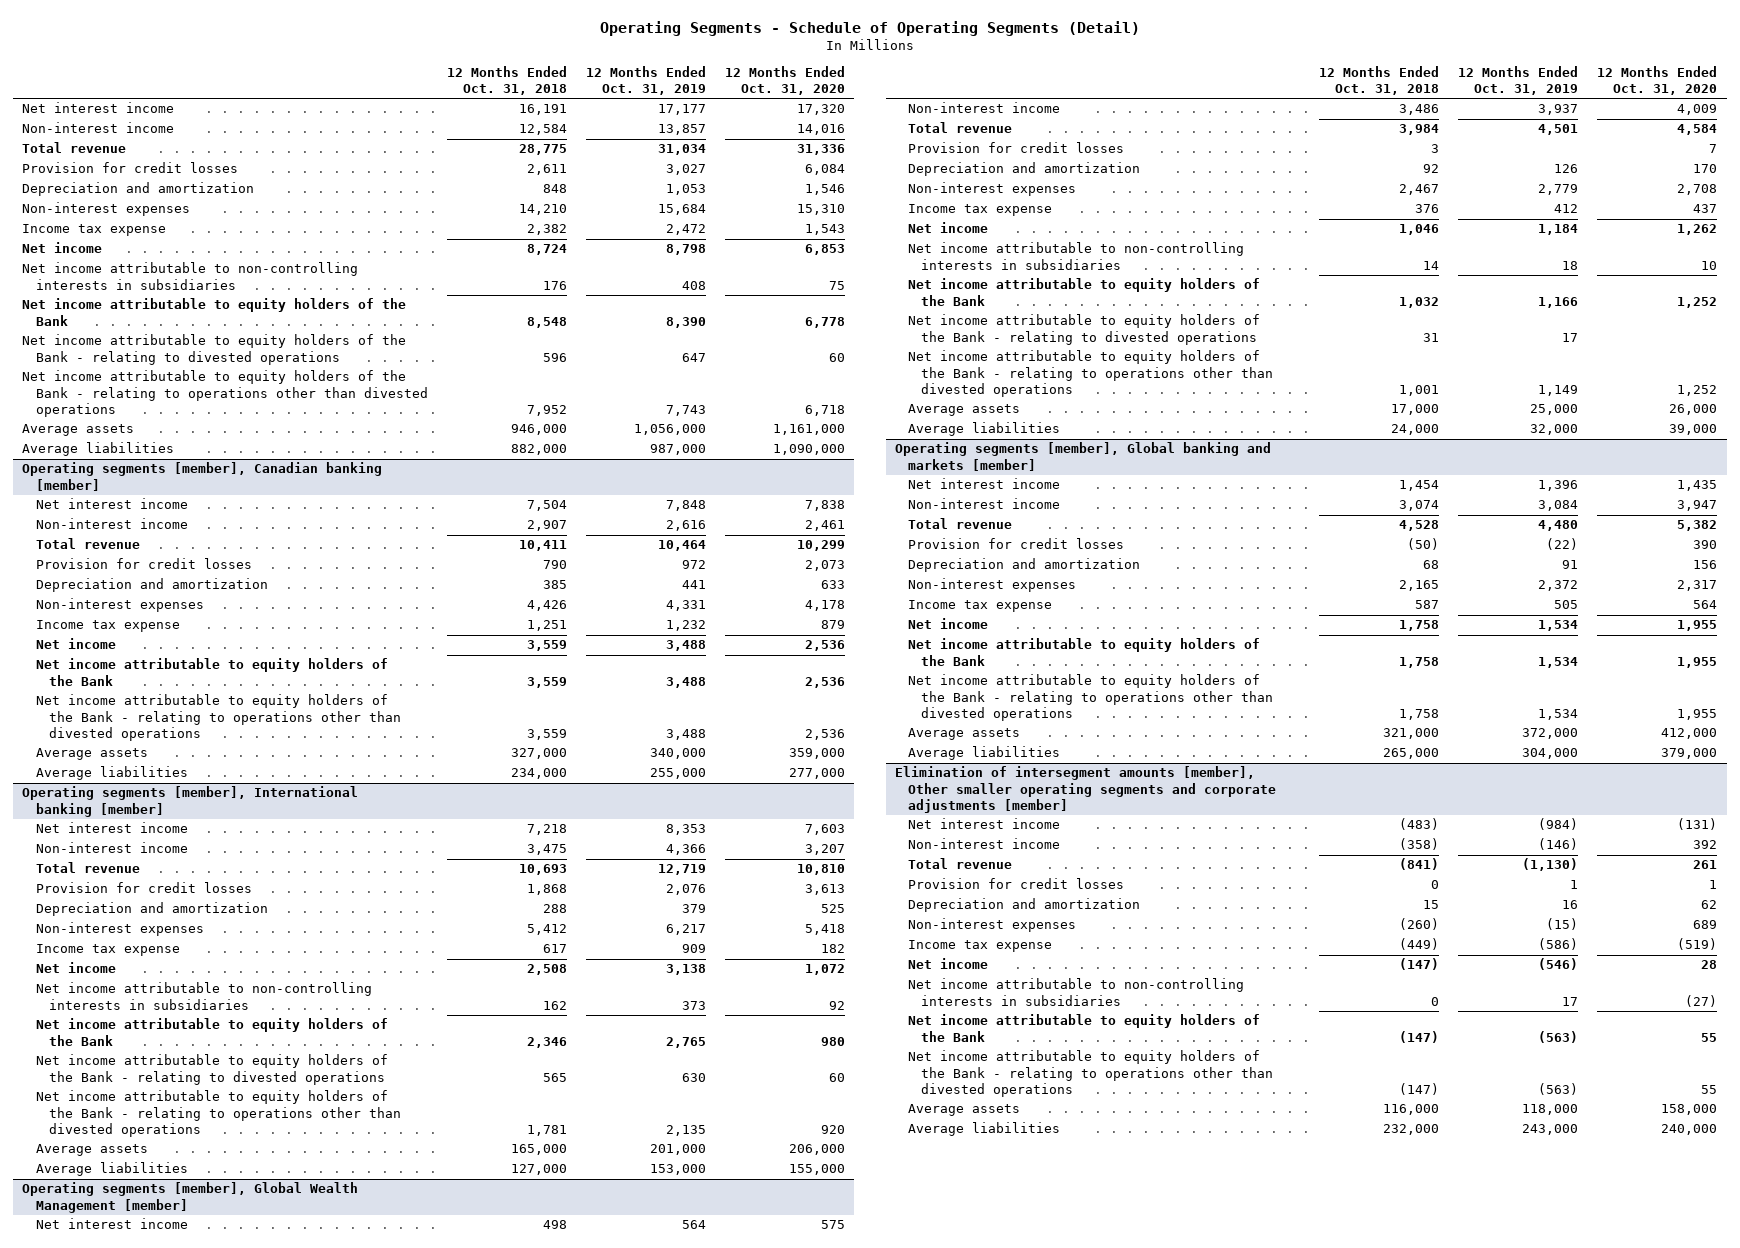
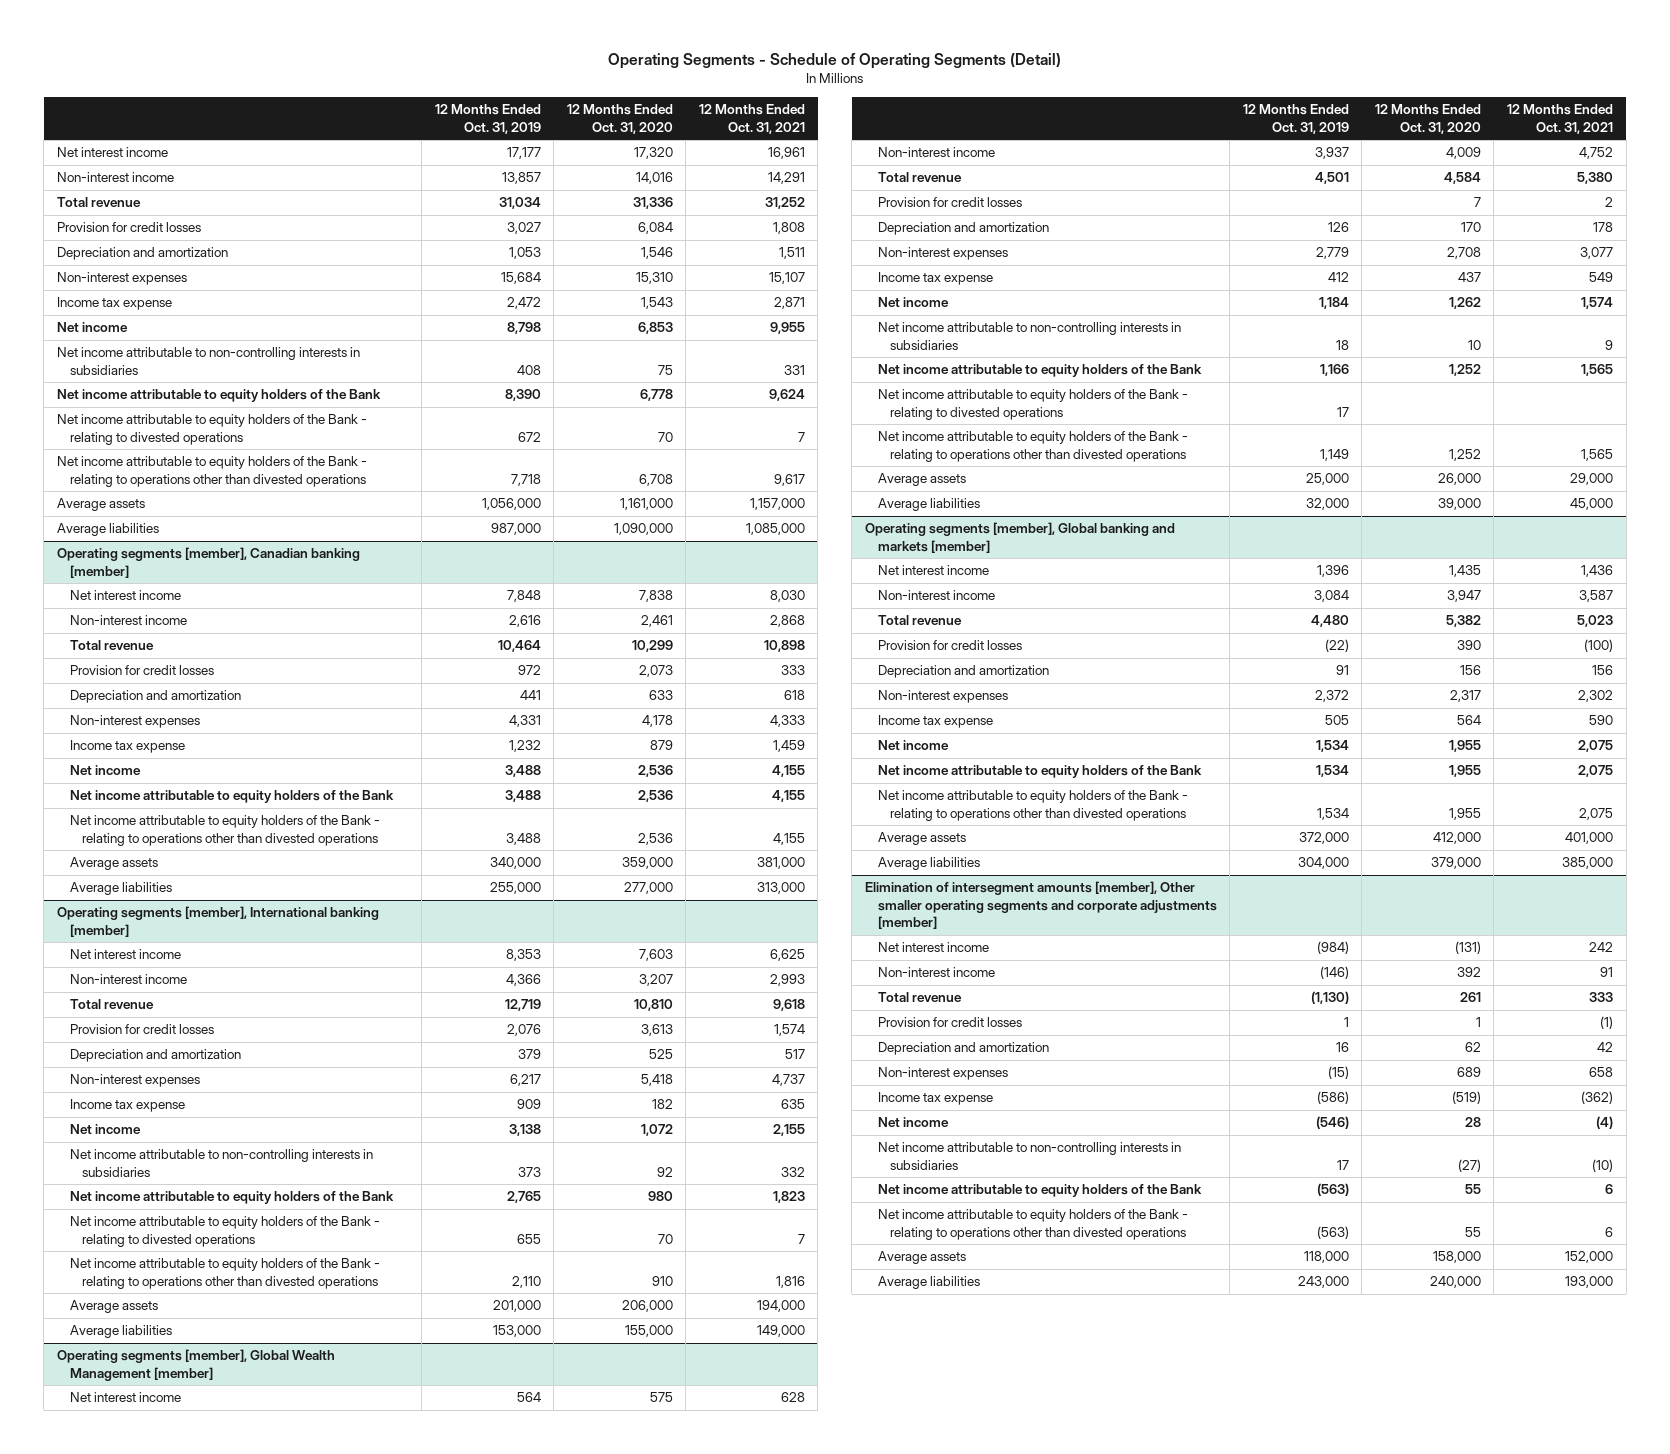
[446,65,567,95] 12 Months Ended Oct. 31, 2018 -> none
none -> [698,104,805,134] 12 Months Ended Oct. 31, 2021
[681,352,706,362] 647 -> [517,431,541,442] 672
[828,352,845,362] 60 -> [657,431,673,442] 70
[665,404,706,416] 7,743 -> [510,473,541,486] 7,718
[804,404,845,416] 6,718 -> [638,473,673,486] 6,708
[681,1072,706,1082] 630 -> [516,1233,541,1244] 655
[828,1072,845,1082] 60 -> [657,1233,673,1244] 70
[665,1124,706,1136] 2,135 -> [511,1275,541,1288] 2,110
[820,1124,845,1134] 920 -> [651,1275,673,1286] 910

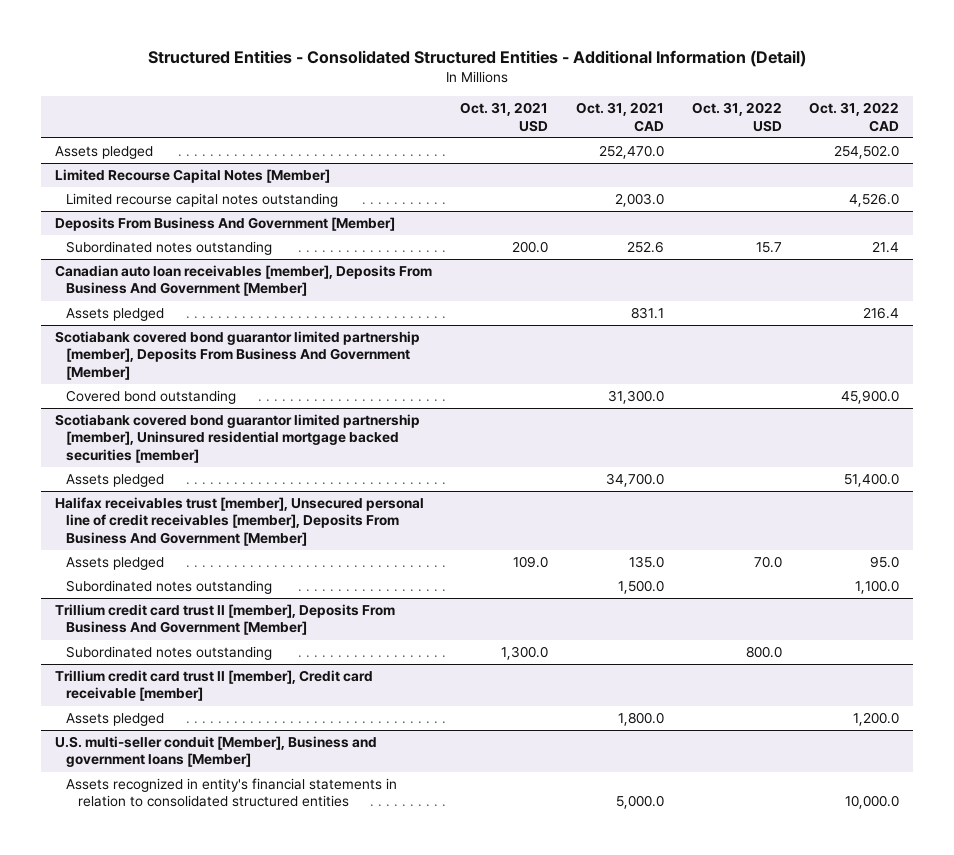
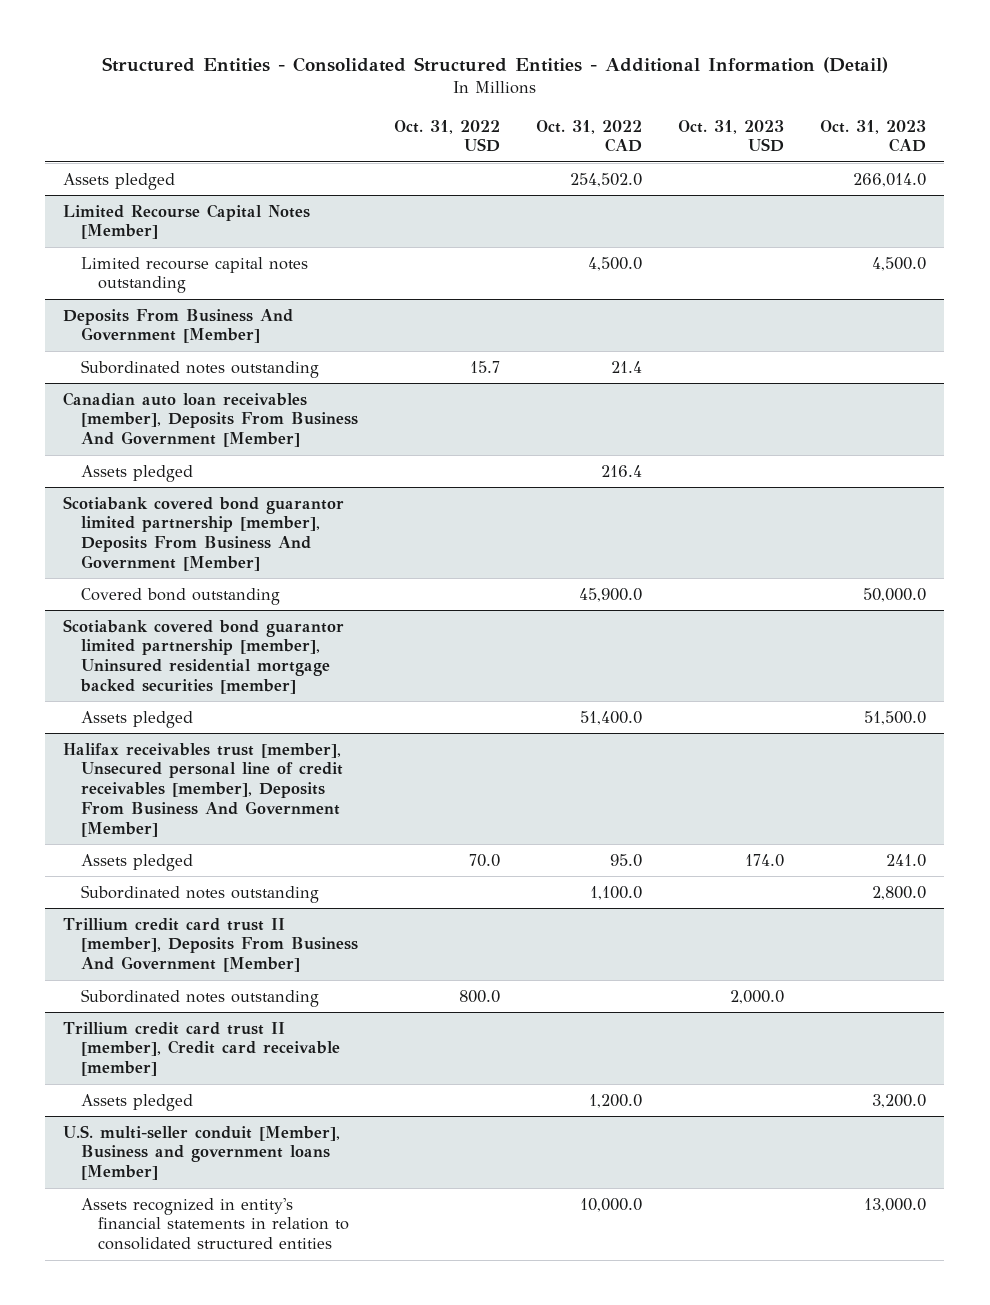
[459,102,548,132] Oct. 31, 2021 USD -> none
[575,102,664,132] Oct. 31, 2021 CAD -> none
none -> [678,119,785,153] Oct. 31, 2023 USD
none -> [820,119,927,153] Oct. 31, 2023 CAD
[849,193,900,208] 4,526.0 -> [587,256,642,271] 4,500.0

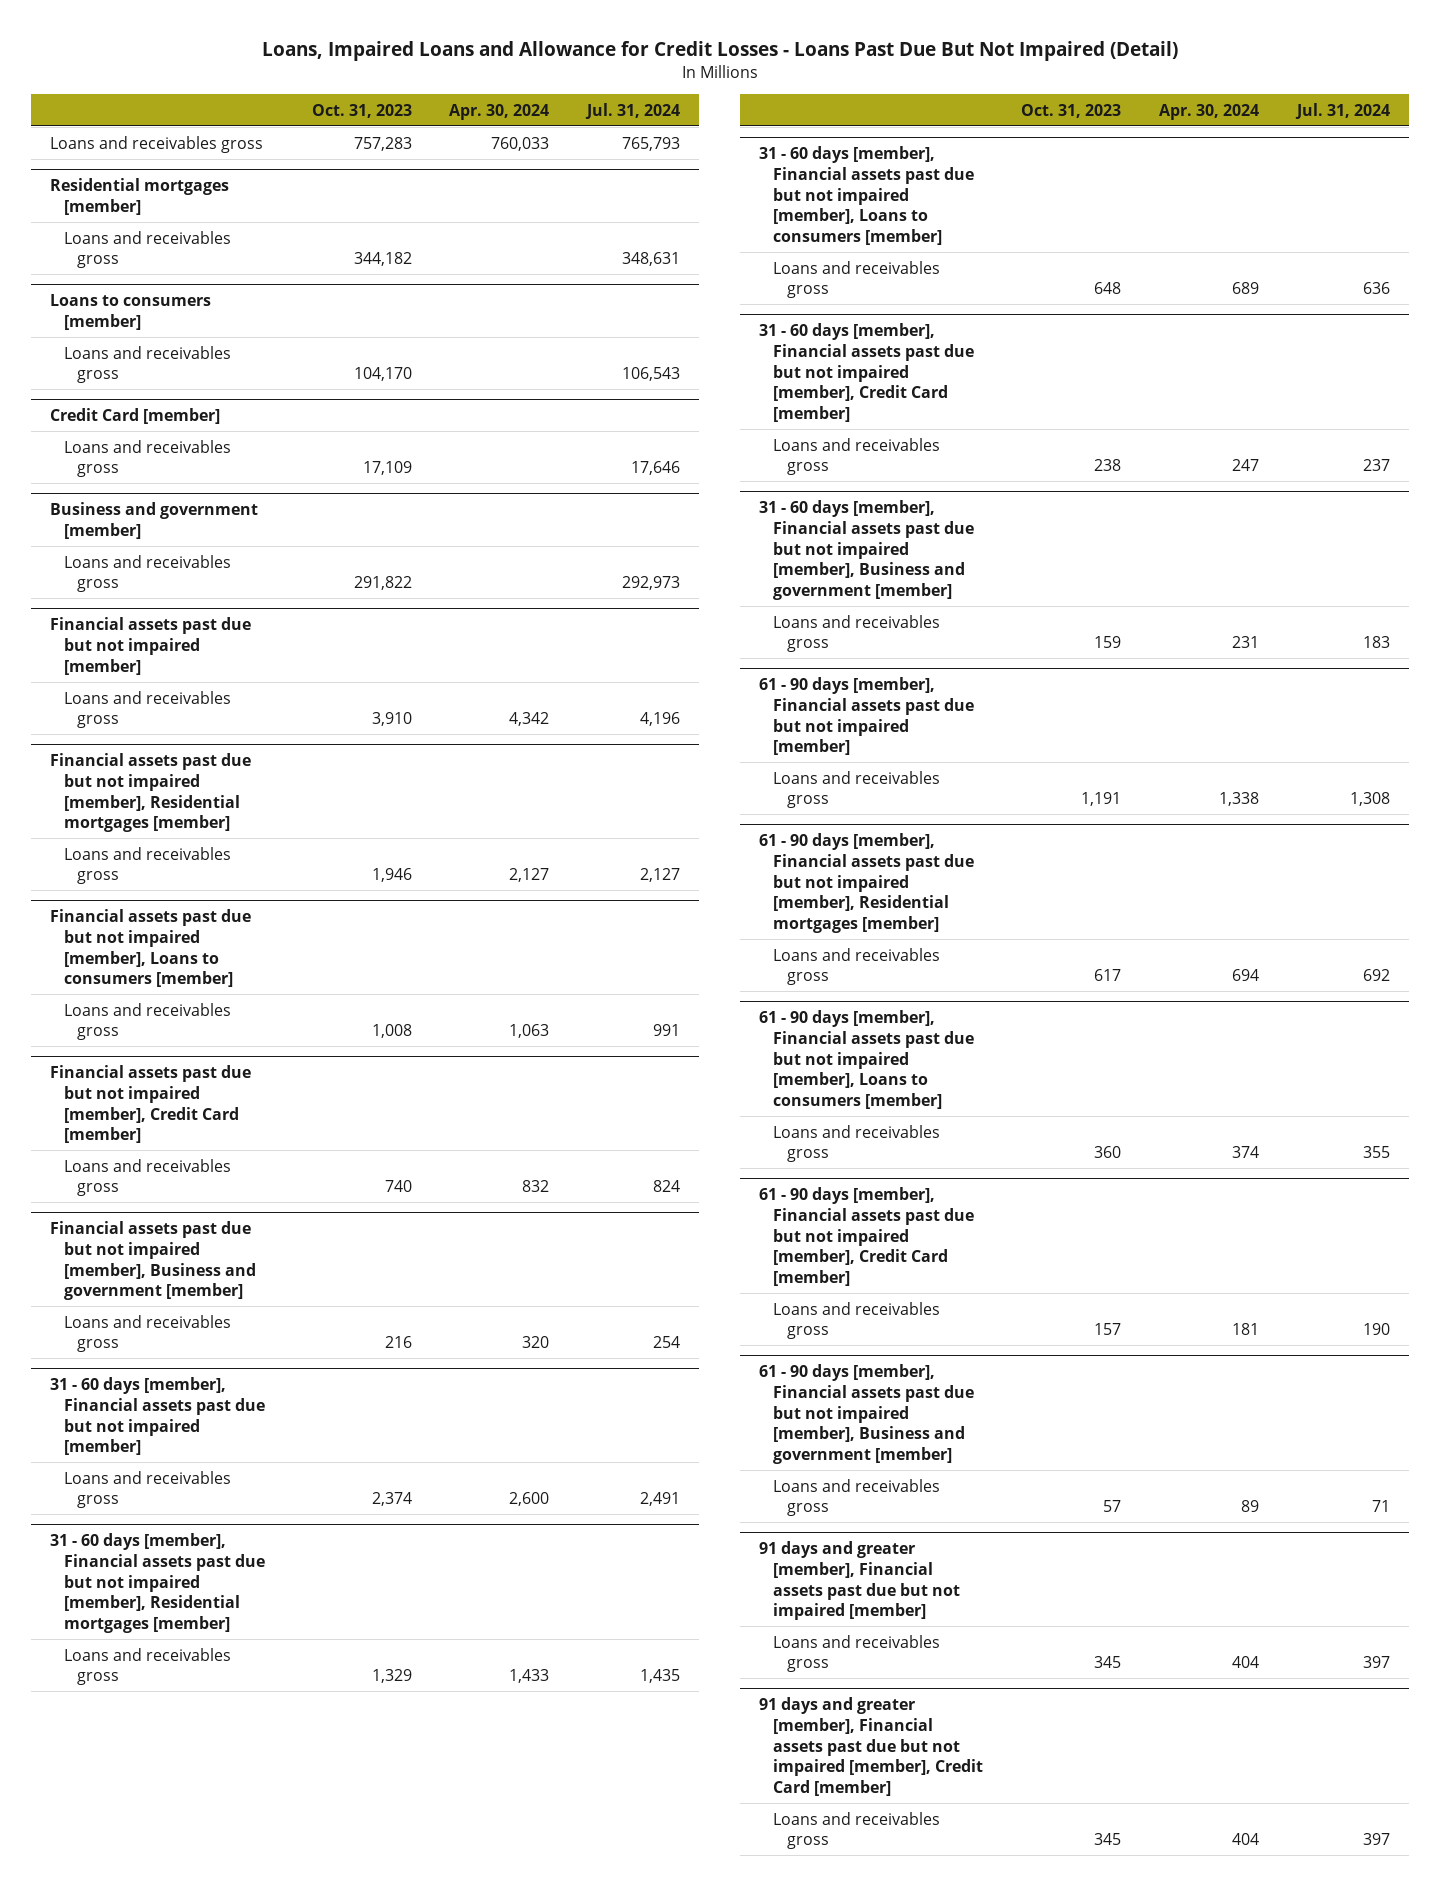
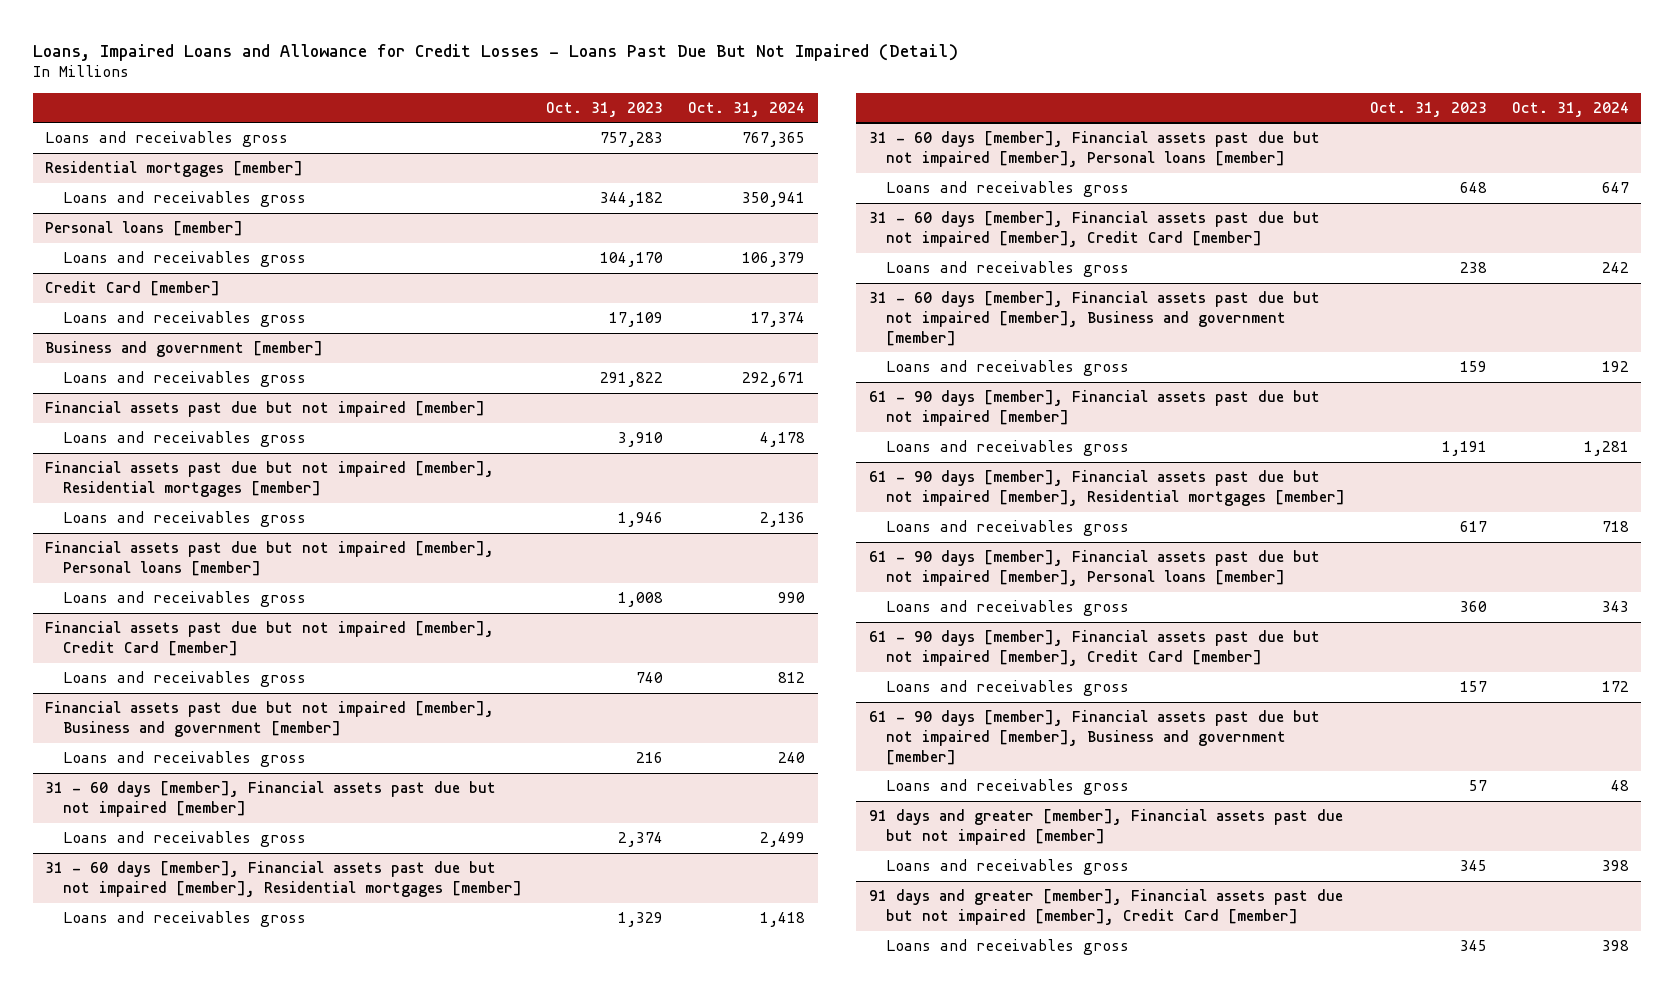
[449,103,550,120] Apr. 30, 2024 -> none
[585,102,681,119] Jul. 31, 2024 -> none
none -> [688,101,806,117] Oct. 31, 2024
[49,293,211,330] Loans to consumers [member] -> [45,221,244,237] Personal loans [member]
[49,908,251,988] Financial assets past due but not impaired [member], Loans to consumers [member] -> [45,541,495,577] Financial assets past due but not impaired [member], Personal loans [member]
[758,145,974,246] 31 - 60 days [member], Financial assets past due but not impaired [member], Loans to consumers [member] -> [868,131,1320,168] 31 - 60 days [member], Financial assets past due but not impaired [member], Personal loans [member]
[758,1009,974,1110] 61 - 90 days [member], Financial assets past due but not impaired [member], Loans to consumers [member] -> [868,550,1320,587] 61 - 90 days [member], Financial assets past due but not impaired [member], Personal loans [member]

